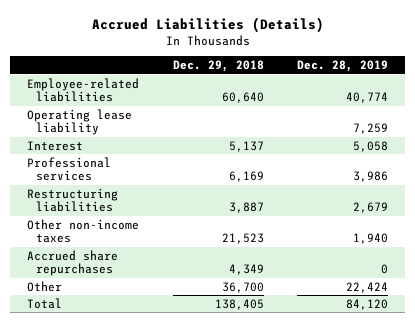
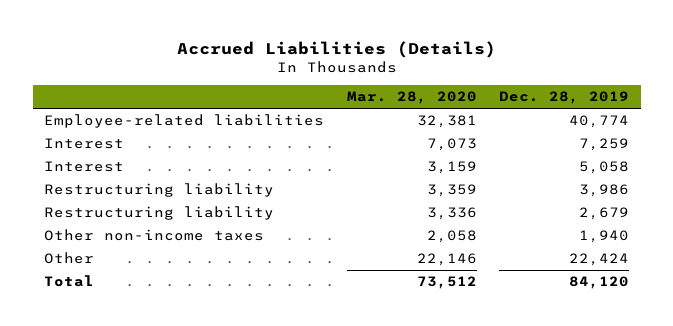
[172,60,264,73] Dec. 29, 2018 -> none
none -> [346,91,477,105] Mar. 28, 2020
[27,108,133,136] Operating lease liability -> [43,138,124,150] Interest
[27,156,112,182] Professional services -> [43,183,274,198] Restructuring liability
[27,187,119,213] Restructuring liabilities -> [43,206,274,221] Restructuring liability
[27,249,119,277] Accrued share repurchases -> none

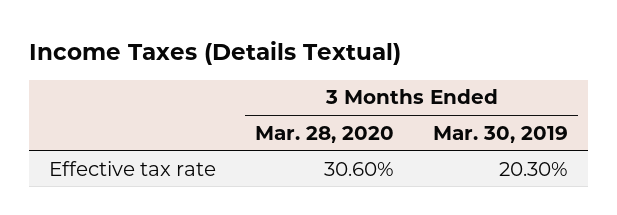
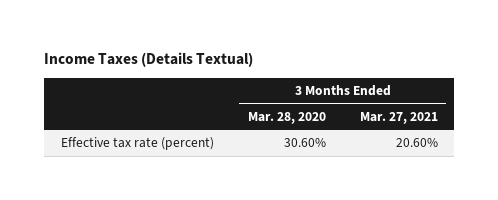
[433,125,569,143] Mar. 30, 2019 -> none
none -> [359,111,438,124] Mar. 27, 2021
[48,160,216,176] Effective tax rate -> [60,137,214,151] Effective tax rate (percent)

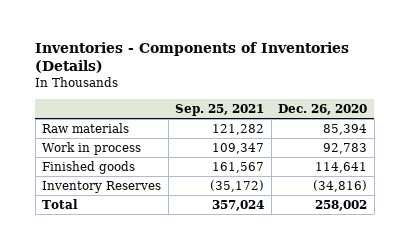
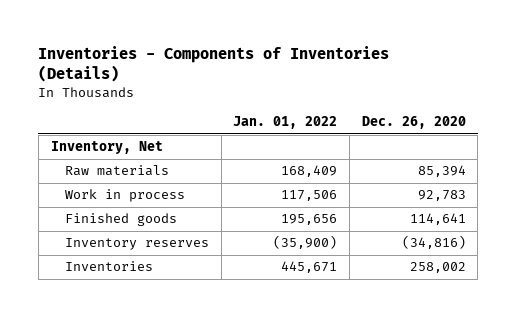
[175,103,265,116] Sep. 25, 2021 -> none
none -> [233,116,338,130] Jan. 01, 2022
none -> [50,141,163,155] Inventory, Net
[42,180,162,193] Inventory Reserves -> [65,238,210,251] Inventory reserves
[42,198,79,209] Total -> [65,261,154,272] Inventories

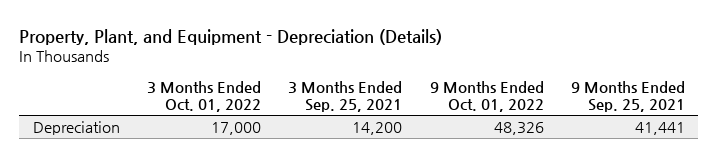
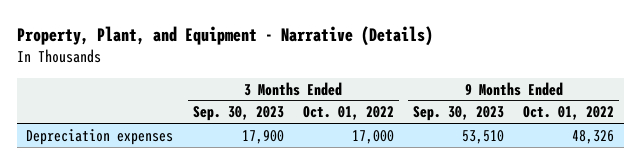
[19,28,443,45] Property, Plant, and Equipment - Depreciation (Details) -> [16,26,433,47] Property, Plant, and Equipment - Narrative (Details)
[288,80,403,113] 3 Months Ended Sep. 25, 2021 -> none
[570,80,685,113] 9 Months Ended Sep. 25, 2021 -> none
none -> [192,106,284,122] Sep. 30, 2023
none -> [413,106,505,122] Sep. 30, 2023
[32,121,120,136] Depreciation -> [26,128,174,145] Depreciation expenses

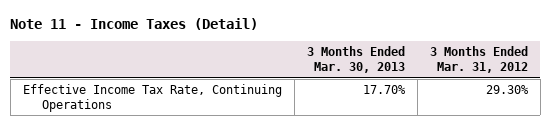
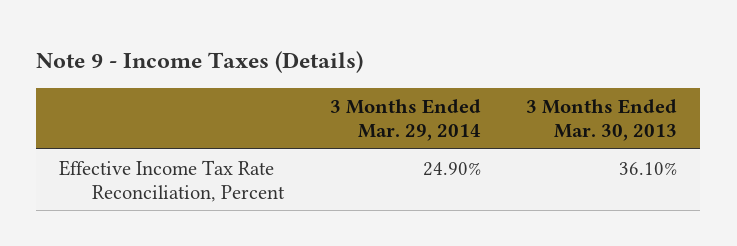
[10,18,259,31] Note 11 - Income Taxes (Detail) -> [36,50,364,73] Note 9 - Income Taxes (Details)
[429,46,528,74] 3 Months Ended Mar. 31, 2012 -> none
none -> [329,99,481,142] 3 Months Ended Mar. 29, 2014
[22,83,282,113] Effective Income Tax Rate, Continuing Operations -> [59,159,285,202] Effective Income Tax Rate Reconciliation, Percent
[362,84,406,94] 17.70% -> [619,161,678,175] 36.10%

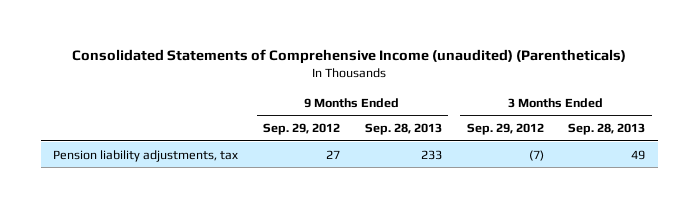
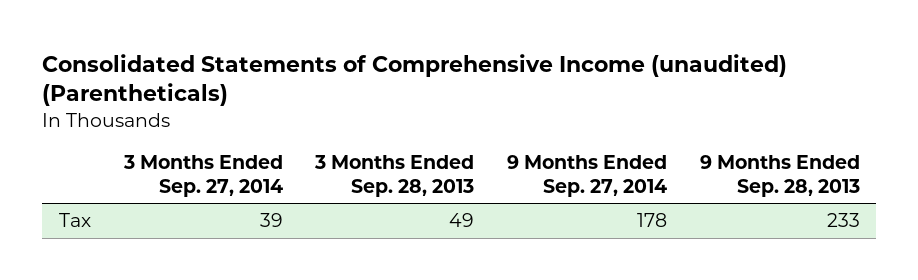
[263,123,341,136] Sep. 29, 2012 -> none
[466,123,544,136] Sep. 29, 2012 -> none
none -> [122,155,283,198] 3 Months Ended Sep. 27, 2014
none -> [506,155,667,198] 9 Months Ended Sep. 27, 2014
[53,149,239,162] Pension liability adjustments, tax -> [58,213,91,228] Tax

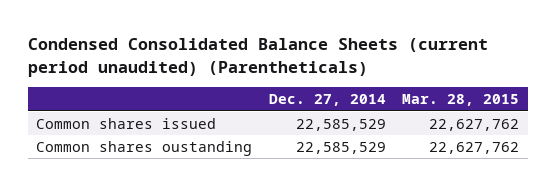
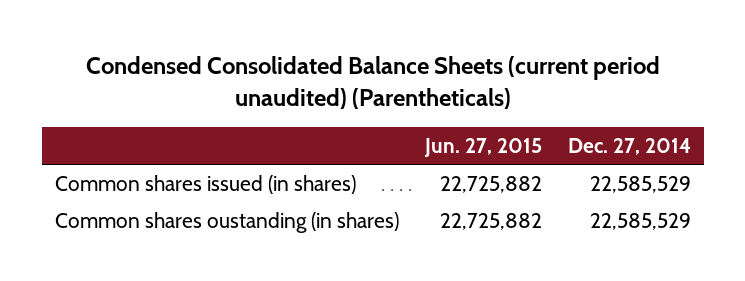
[402,94,520,107] Mar. 28, 2015 -> none
none -> [423,137,542,157] Jun. 27, 2015
[36,117,217,129] Common shares issued -> [54,174,356,194] Common shares issued (in shares)
[36,140,253,156] Common shares oustanding -> [54,211,399,233] Common shares oustanding (in shares)

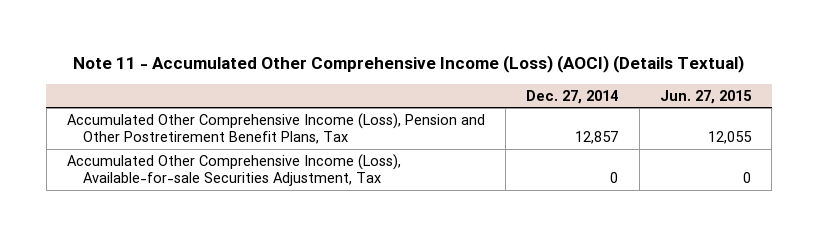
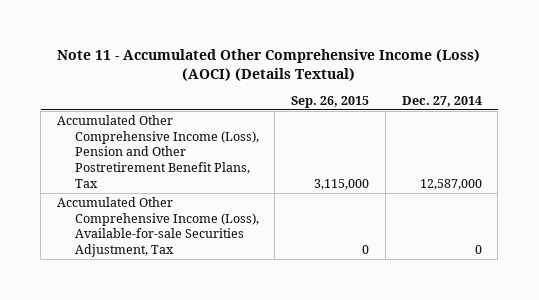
[659,89,752,104] Jun. 27, 2015 -> none
none -> [291,95,370,108] Sep. 26, 2015
[575,131,619,145] 12,857 -> [419,178,482,190] 12,587,000

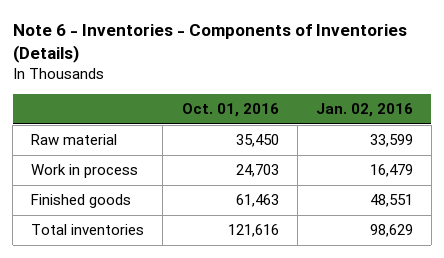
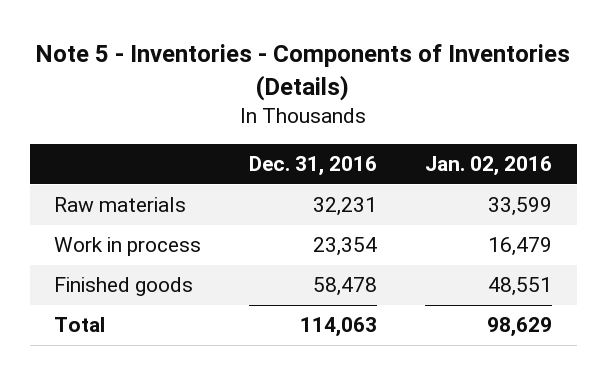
[12,24,407,64] Note 6 - Inventories - Components of Inventories (Details) -> [35,44,571,101] Note 5 - Inventories - Components of Inventories (Details)
[181,103,279,118] Oct. 01, 2016 -> none
none -> [249,156,378,177] Dec. 31, 2016
[31,134,118,146] Raw material -> [54,197,187,213] Raw materials
[31,224,145,236] Total inventories -> [54,317,106,333] Total

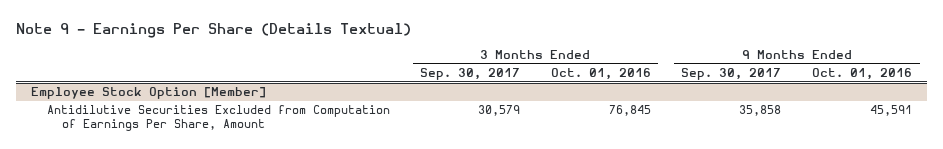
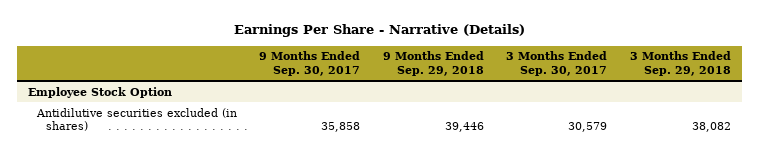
[15,23,411,39] Note 9 - Earnings Per Share (Details Textual) -> [233,24,525,38] Earnings Per Share - Narrative (Details)
[550,68,651,81] Oct. 01, 2016 -> none
[812,68,913,81] Oct. 01, 2016 -> none
none -> [382,51,484,76] 9 Months Ended Sep. 29, 2018
none -> [629,51,731,76] 3 Months Ended Sep. 29, 2018
[31,87,267,100] Employee Stock Option [Member] -> [28,86,173,98] Employee Stock Option
[46,105,390,132] Antidilutive Securities Excluded from Computation of Earnings Per Share, Amount -> [35,107,237,132] Antidilutive securities excluded (in shares)

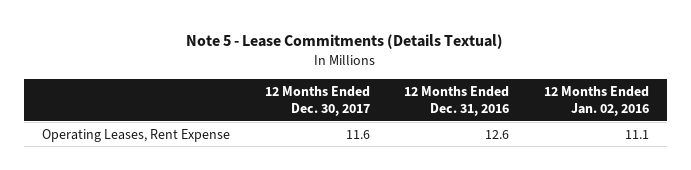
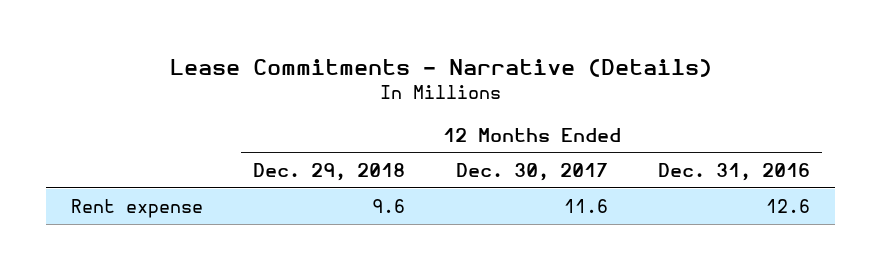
[186,33,504,49] Note 5 - Lease Commitments (Details Textual) -> [169,58,712,77] Lease Commitments - Narrative (Details)
[544,85,650,117] 12 Months Ended Jan. 02, 2016 -> none
none -> [253,163,406,182] Dec. 29, 2018
[41,128,230,142] Operating Leases, Rent Expense -> [71,199,204,219] Rent expense

